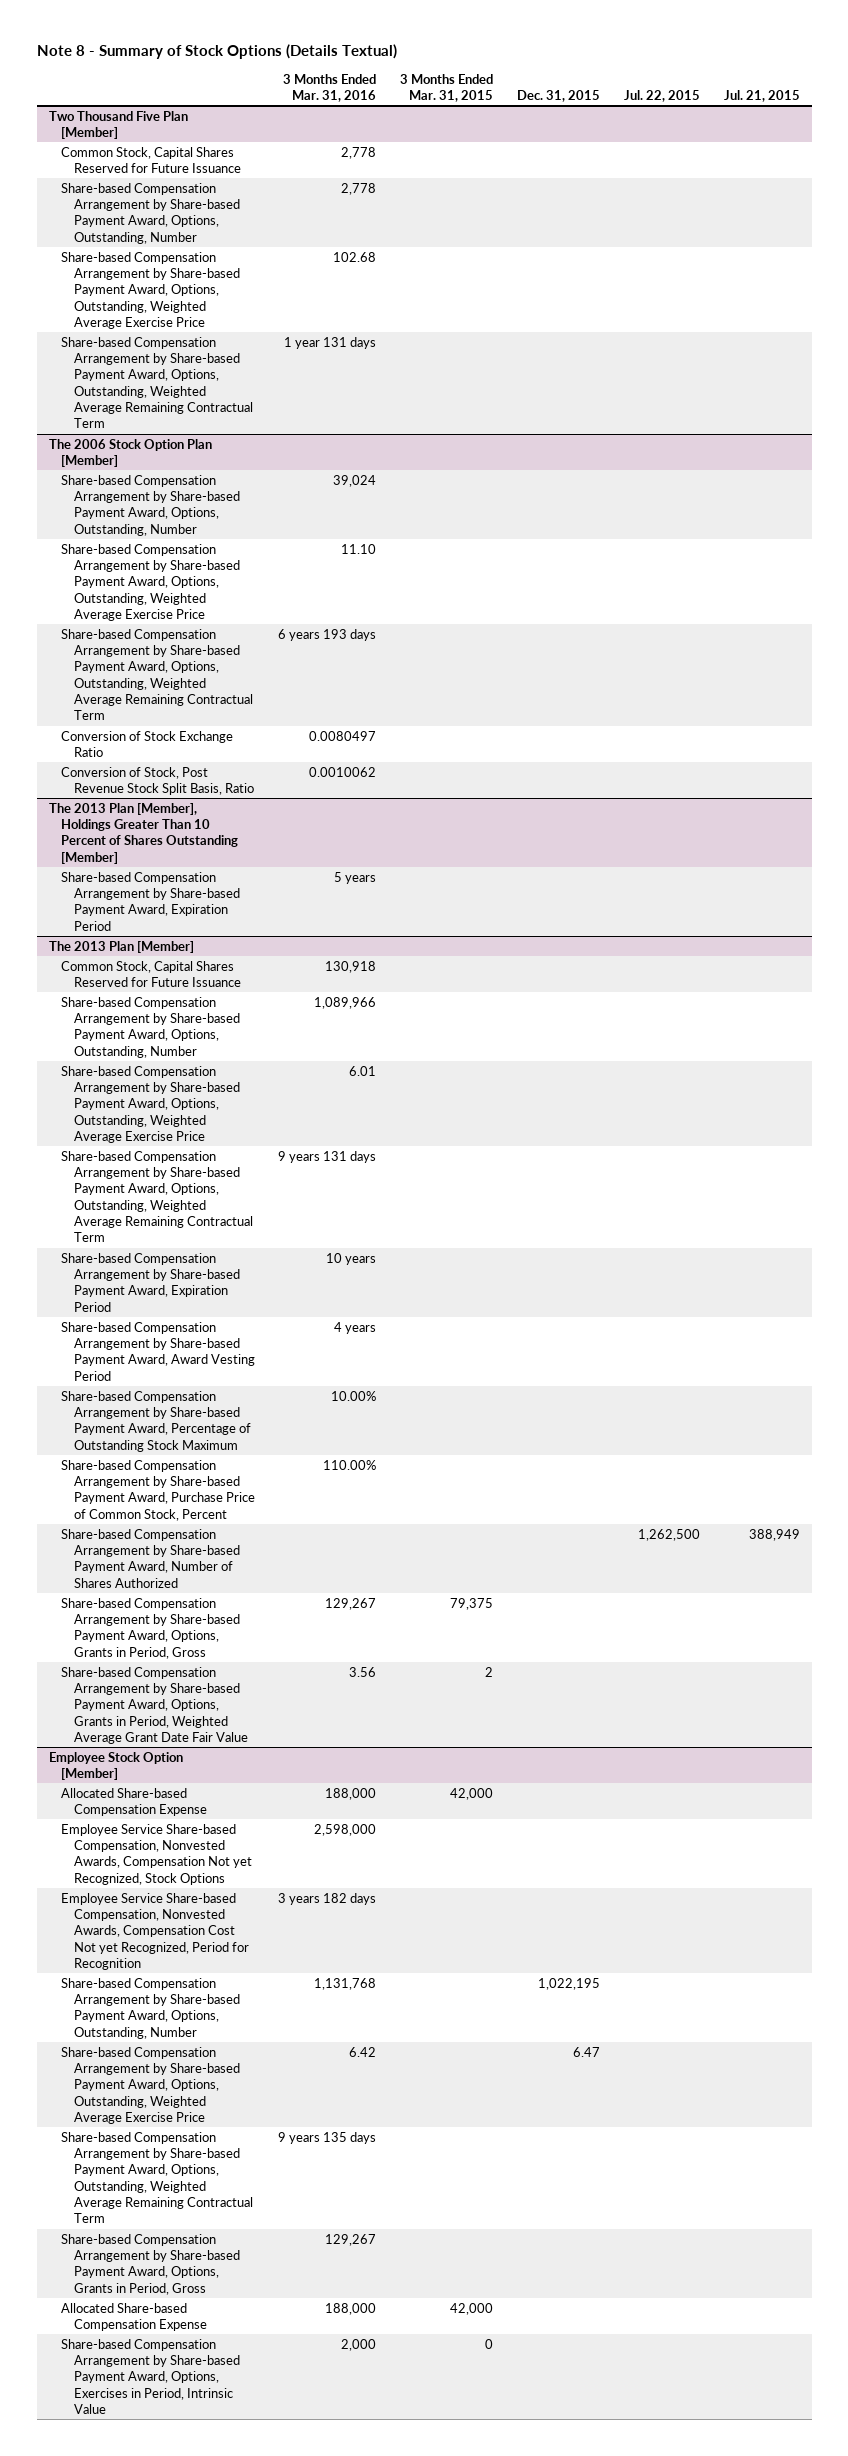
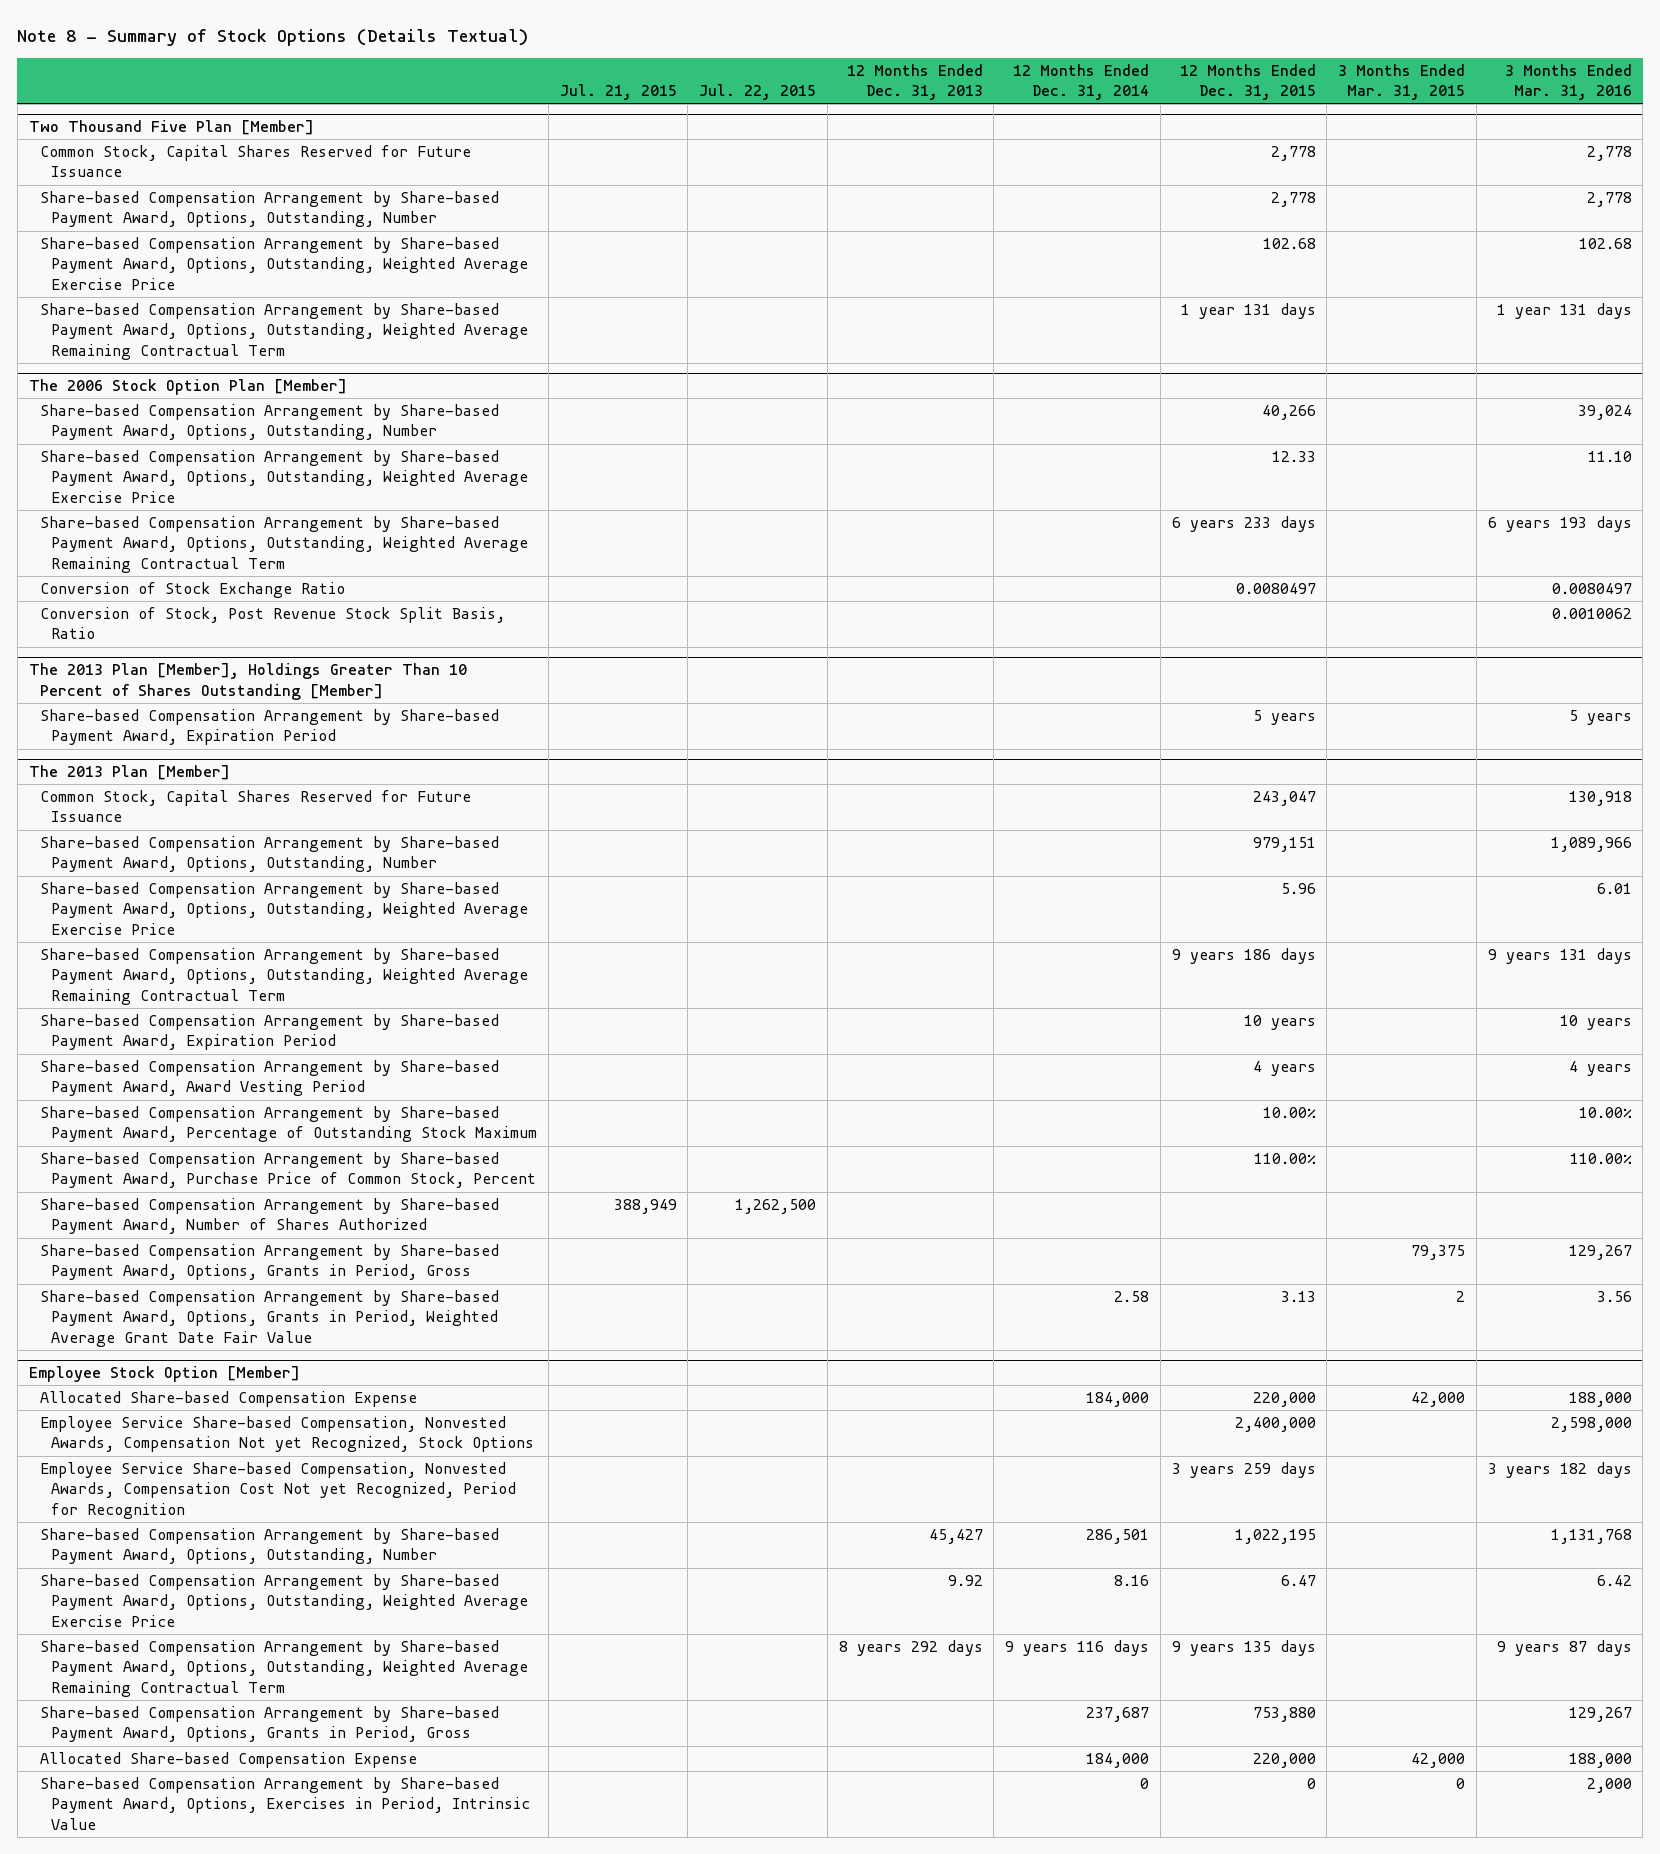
[517,89,601,102] Dec. 31, 2015 -> none
none -> [846,63,983,101] 12 Months Ended Dec. 31, 2013
none -> [1013,63,1150,101] 12 Months Ended Dec. 31, 2014
none -> [1179,63,1316,101] 12 Months Ended Dec. 31, 2015
[278,2131,377,2144] 9 years 135 days -> [1496,1640,1632,1657] 9 years 87 days

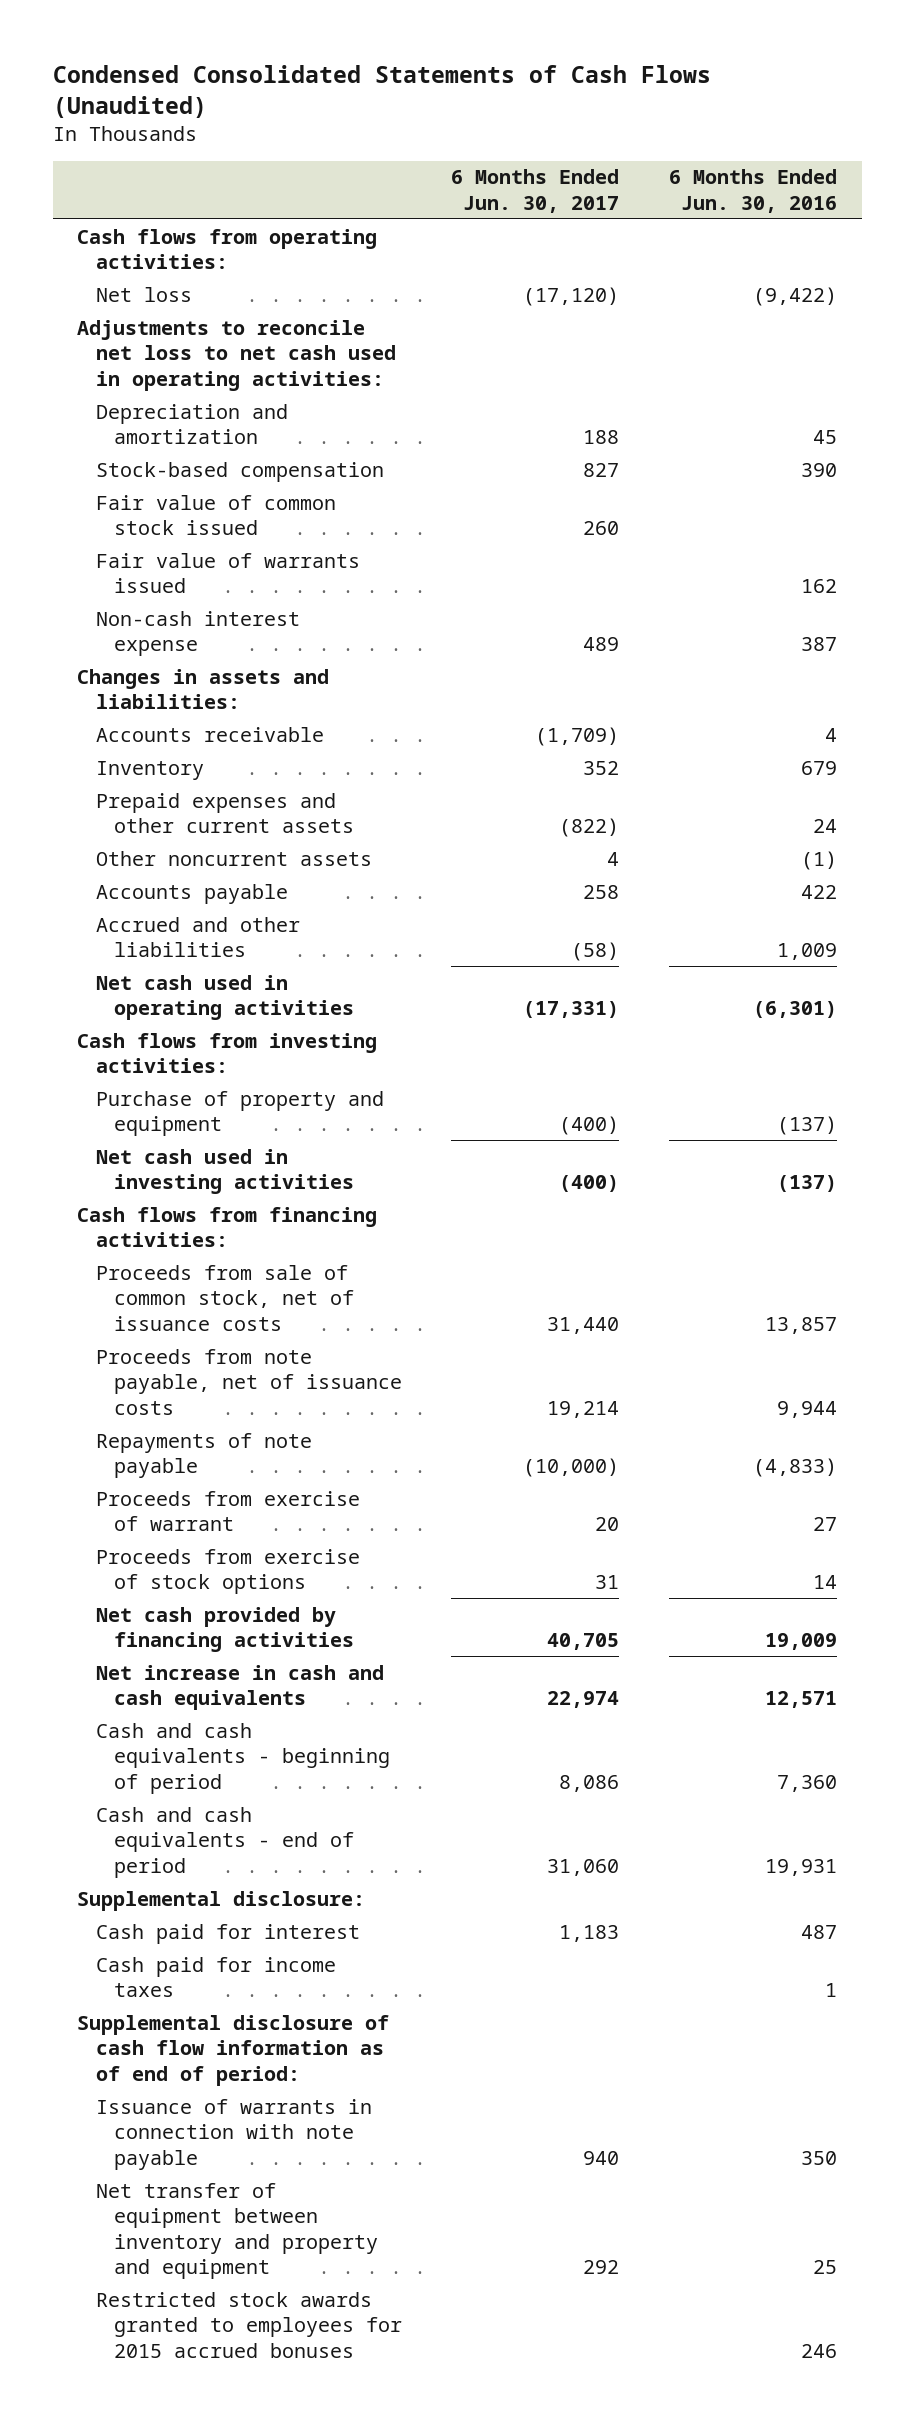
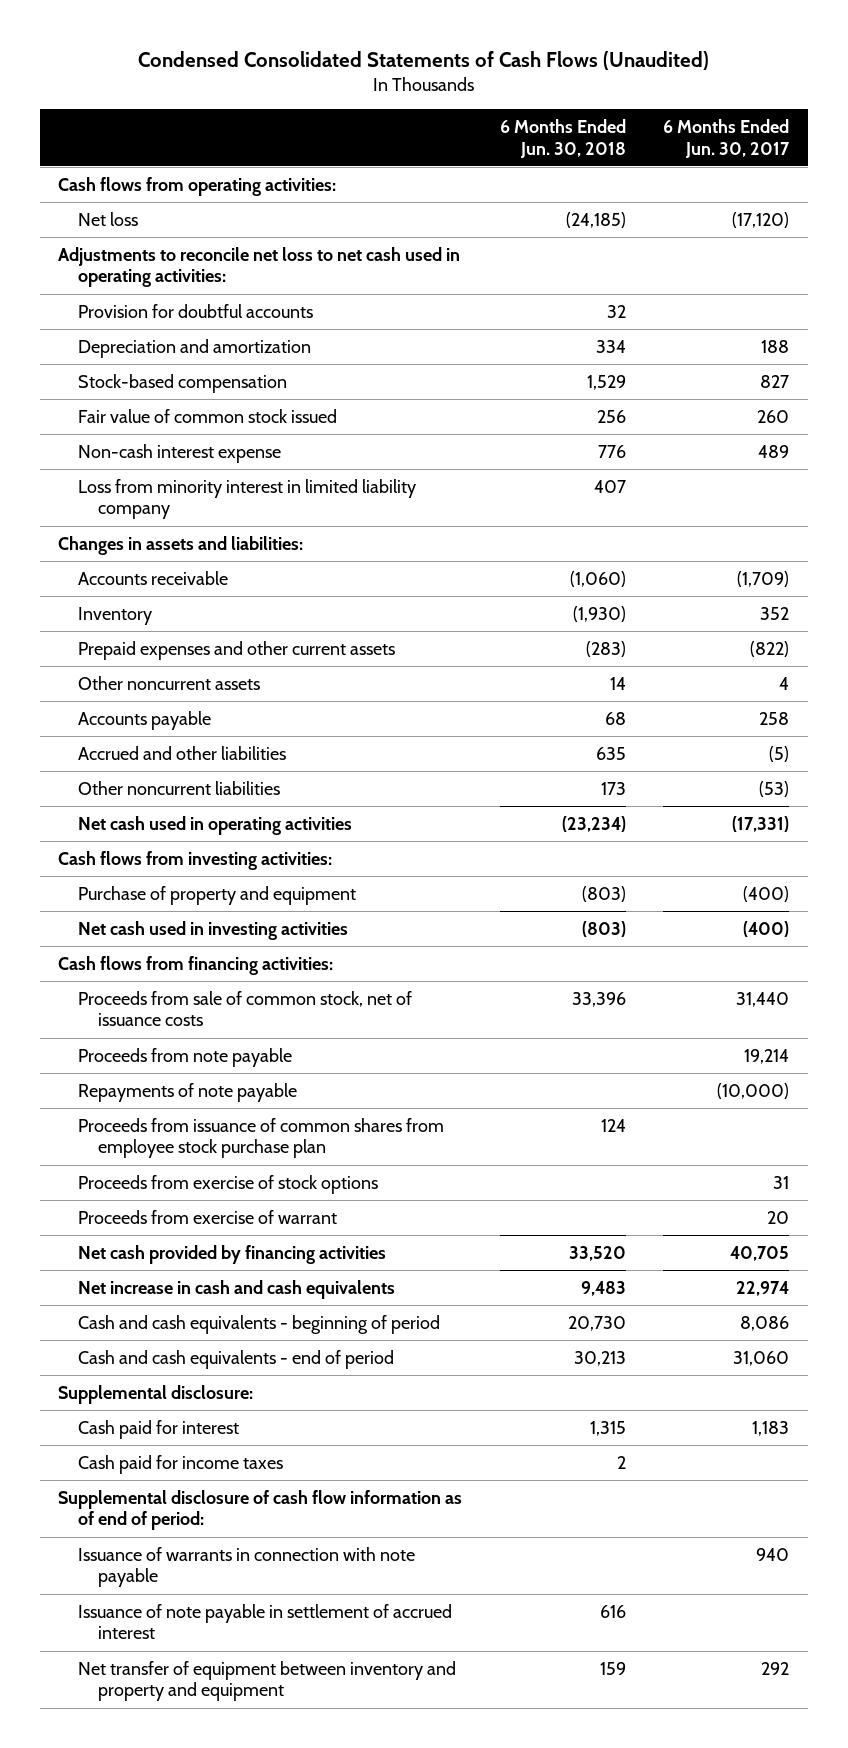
[668,169,837,213] 6 Months Ended Jun. 30, 2016 -> none
none -> [499,118,626,158] 6 Months Ended Jun. 30, 2018
none -> [78,303,314,318] Provision for doubtful accounts
[95,552,360,594] Fair value of warrants issued -> none
none -> [78,478,417,520] Loss from minority interest in limited liability company
[571,942,620,962] (58) -> [769,745,790,762] (5)
none -> [78,780,281,795] Other noncurrent liabilities
[95,1348,402,1415] Proceeds from note payable, net of issuance costs -> [78,1047,293,1067] Proceeds from note payable
none -> [78,1117,445,1159] Proceeds from issuance of common shares from employee stock purchase plan
[95,1490,360,1532] Proceeds from exercise of warrant -> [78,1209,338,1224] Proceeds from exercise of warrant
none -> [78,1603,453,1640] Issuance of note payable in settlement of accrued interest
[95,2291,402,2358] Restricted stock awards granted to employees for 2015 accrued bonuses -> none

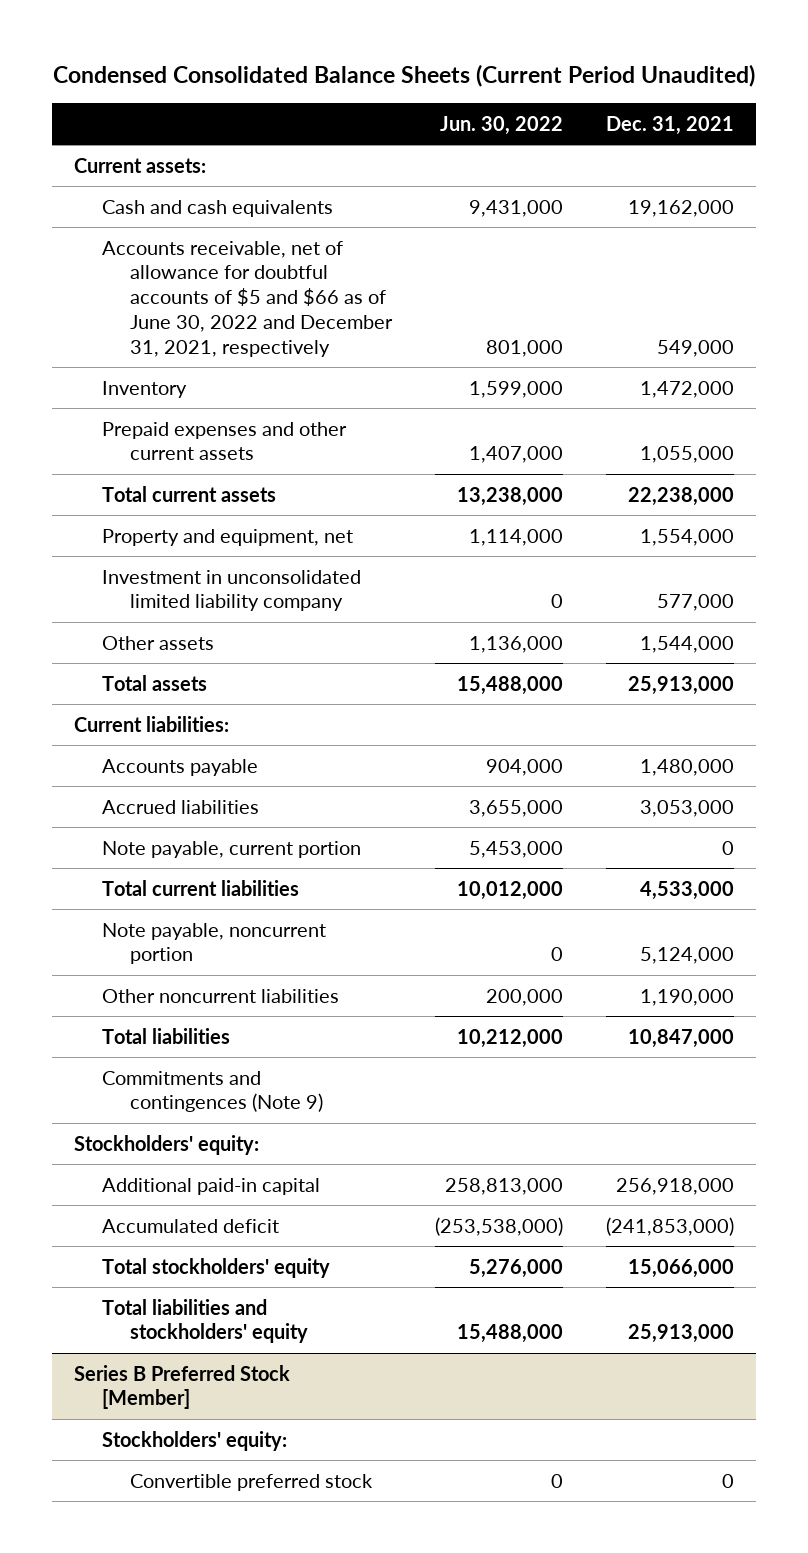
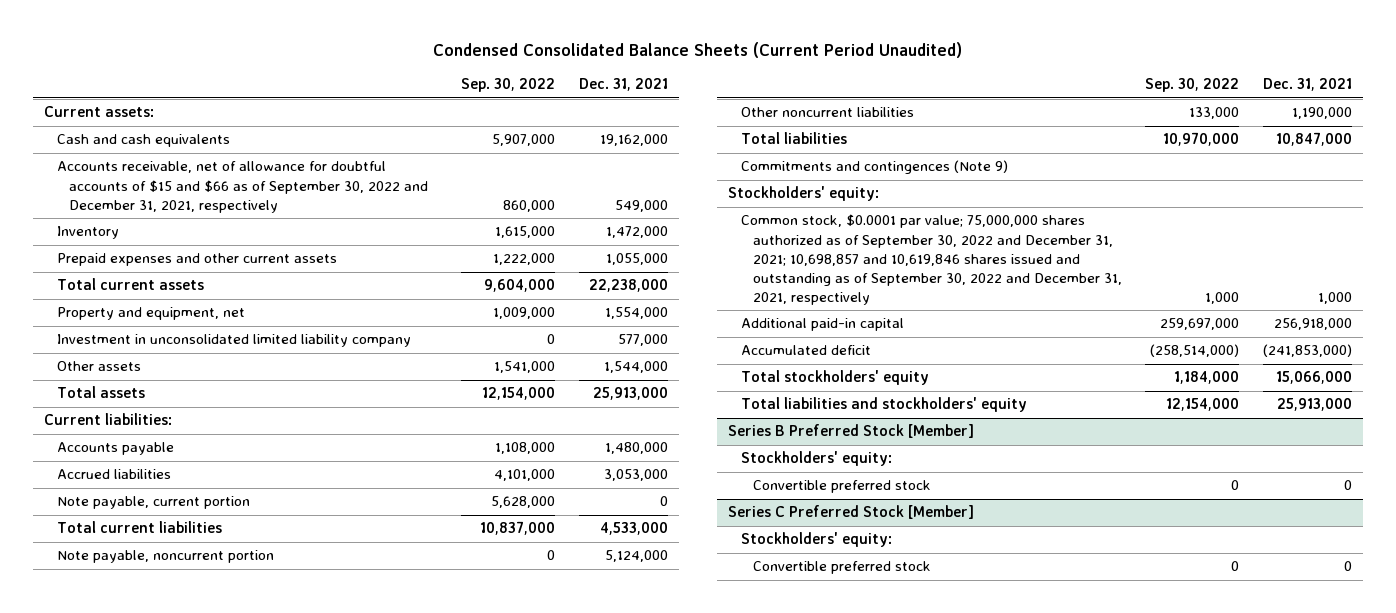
[440,116,564,136] Jun. 30, 2022 -> none
none -> [461,78,556,93] Sep. 30, 2022
[101,240,393,357] Accounts receivable, net of allowance for doubtful accounts of $5 and $66 as of June 30, 2022 and December 31, 2021, respectively -> [56,161,429,213] Accounts receivable, net of allowance for doubtful accounts of $15 and $66 as of September 30, 2022 and December 31, 2021, respectively
none -> [740,214,1123,305] Common stock, $0.0001 par value; 75,000,000 shares authorized as of September 30, 2022 and December 31, 2021; 10,698,857 and 10,619,846 shares issued and outstanding as of September 30, 2022 and December 31, 2021, respectively
none -> [728,505,975,520] Series C Preferred Stock [Member]
none -> [740,532,892,548] Stockholders' equity:
none -> [753,561,932,575] Convertible preferred stock

